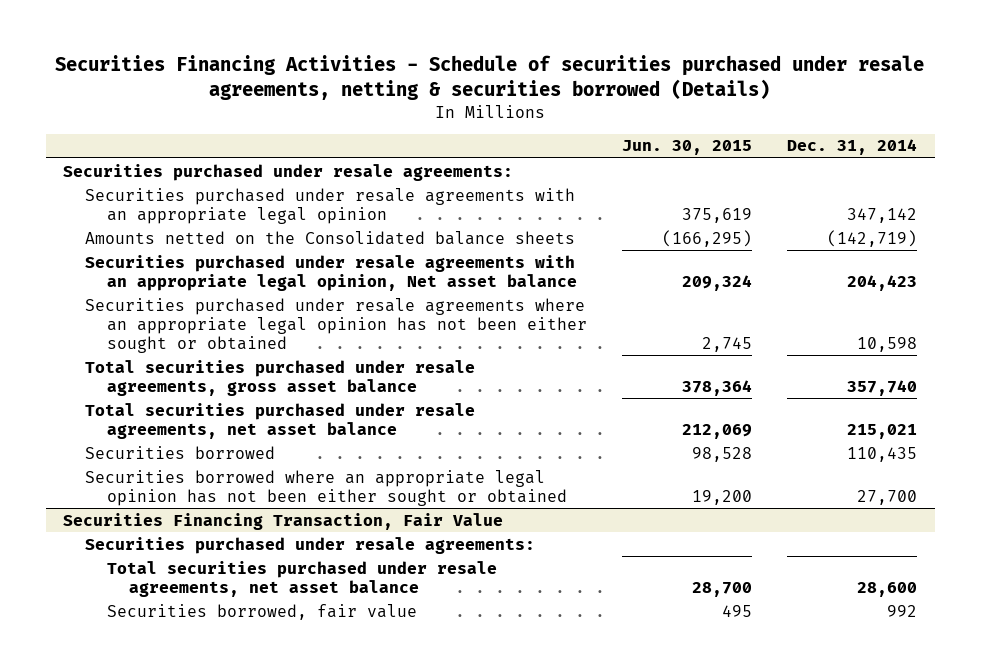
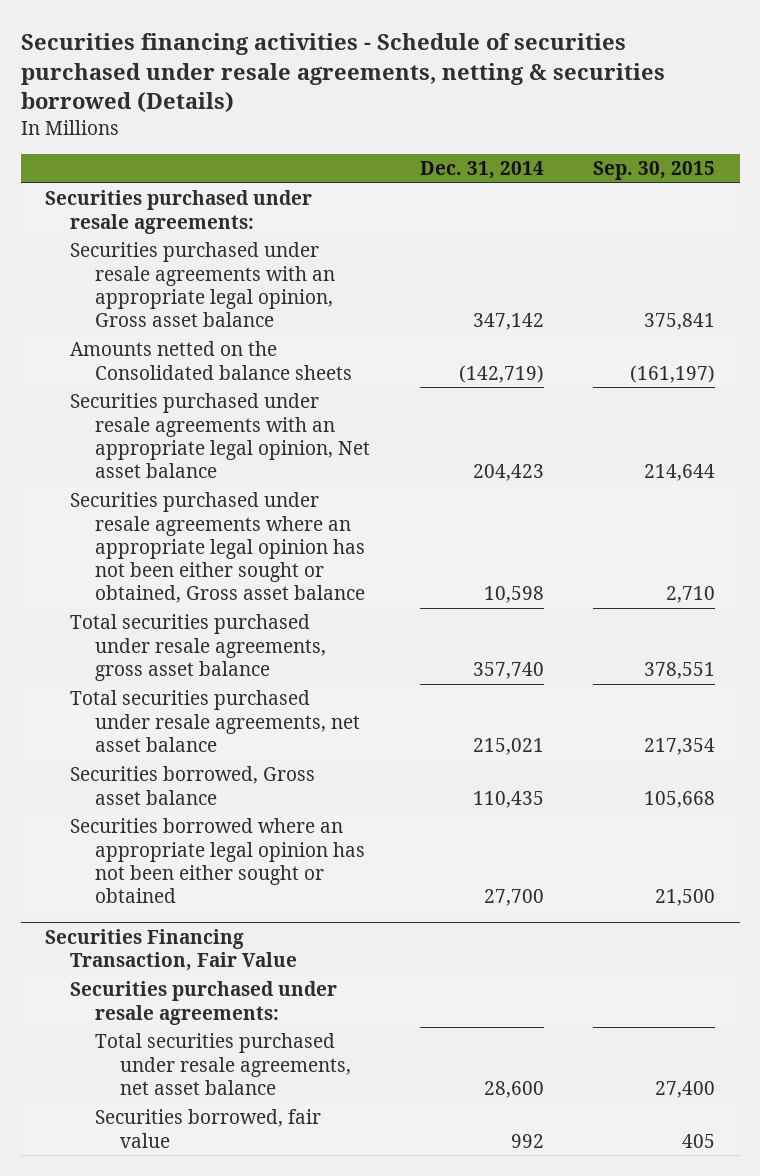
[55,54,925,100] Securities Financing Activities - Schedule of securities purchased under resale agreements, netting & securities borrowed (Details) -> [20,33,665,114] Securities financing activities - Schedule of securities purchased under resale agreements, netting & securities borrowed (Details)
[622,140,753,156] Jun. 30, 2015 -> none
none -> [592,161,715,181] Sep. 30, 2015
[85,187,576,224] Securities purchased under resale agreements with an appropriate legal opinion -> [70,242,336,328] Securities purchased under resale agreements with an appropriate legal opinion, Gross asset balance
[85,297,587,354] Securities purchased under resale agreements where an appropriate legal opinion has not been either sought or obtained -> [70,492,366,604] Securities purchased under resale agreements where an appropriate legal opinion has not been either sought or obtained, Gross asset balance
[85,445,276,459] Securities borrowed -> [70,766,316,805] Securities borrowed, Gross asset balance

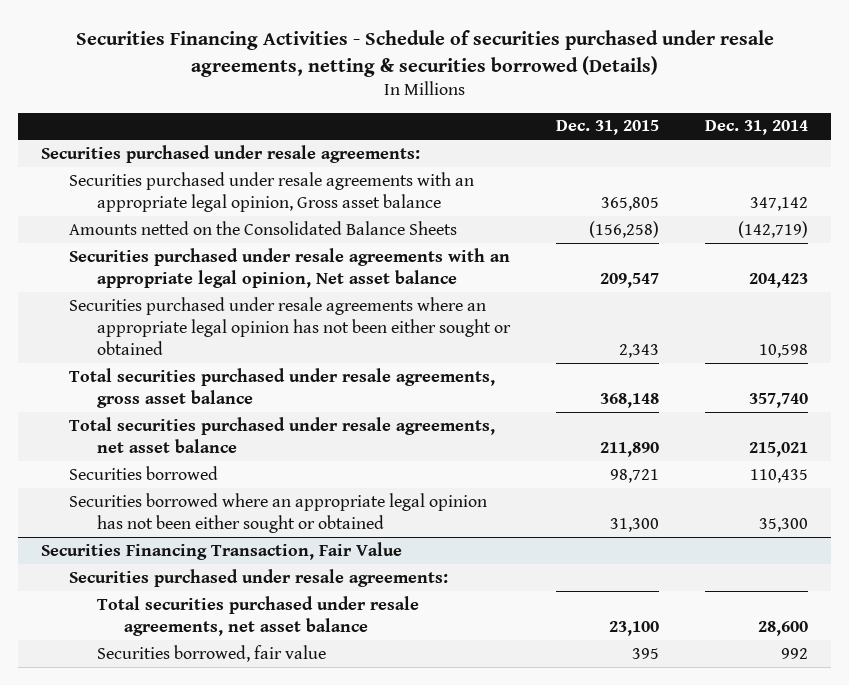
[20,33,665,114] Securities financing activities - Schedule of securities purchased under resale agreements, netting & securities borrowed (Details) -> [75,30,774,77] Securities Financing Activities - Schedule of securities purchased under resale agreements, netting & securities borrowed (Details)
[592,161,715,181] Sep. 30, 2015 -> none
none -> [555,120,659,136] Dec. 31, 2015
[70,341,353,380] Amounts netted on the Consolidated balance sheets -> [68,220,457,235] Amounts netted on the Consolidated Balance Sheets
[70,492,366,604] Securities purchased under resale agreements where an appropriate legal opinion has not been either sought or obtained, Gross asset balance -> [68,296,511,355] Securities purchased under resale agreements where an appropriate legal opinion has not been either sought or obtained
[70,766,316,805] Securities borrowed, Gross asset balance -> [68,465,218,480] Securities borrowed
[483,889,544,907] 27,700 -> [758,517,808,532] 35,300

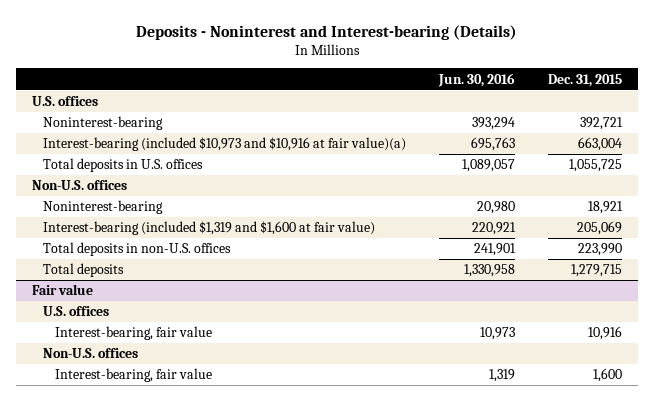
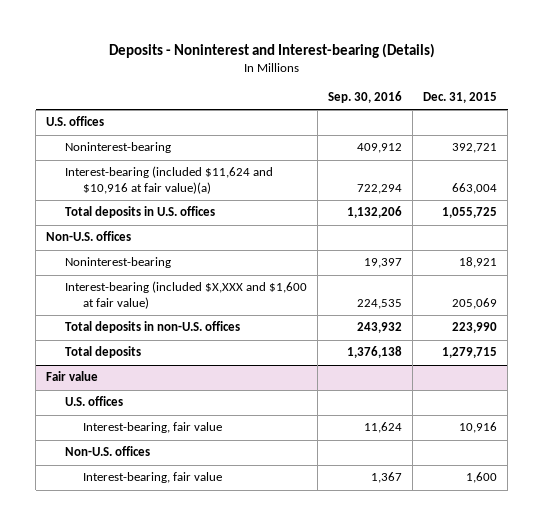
[438,72,516,87] Jun. 30, 2016 -> none
none -> [327,91,402,104] Sep. 30, 2016
[43,137,407,152] Interest-bearing (included $10,973 and $10,916 at fair value)(a) -> [64,166,273,194] Interest-bearing (included $11,624 and $10,916 at fair value)(a)
[43,221,376,236] Interest-bearing (included $1,319 and $1,600 at fair value) -> [64,281,307,309] Interest-bearing (included $X,XXX and $1,600 at fair value)

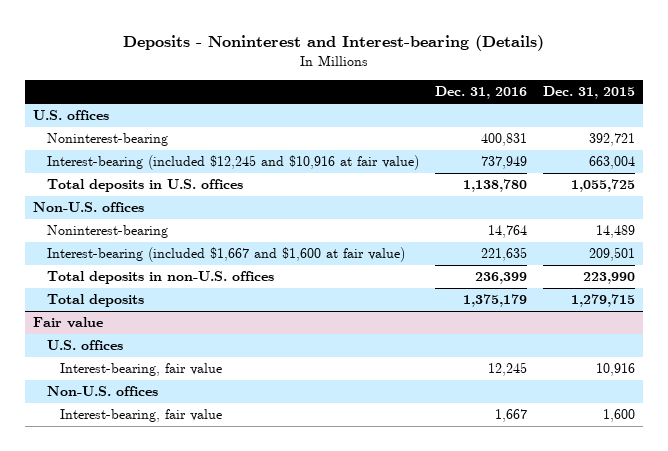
[327,91,402,104] Sep. 30, 2016 -> none
none -> [434,86,527,100] Dec. 31, 2016
[64,166,273,194] Interest-bearing (included $11,624 and $10,916 at fair value)(a) -> [46,155,419,171] Interest-bearing (included $12,245 and $10,916 at fair value)
[459,257,498,269] 18,921 -> [596,225,636,239] 14,489
[64,281,307,309] Interest-bearing (included $X,XXX and $1,600 at fair value) -> [46,247,405,263] Interest-bearing (included $1,667 and $1,600 at fair value)
[452,297,498,309] 205,069 -> [589,247,636,262] 209,501

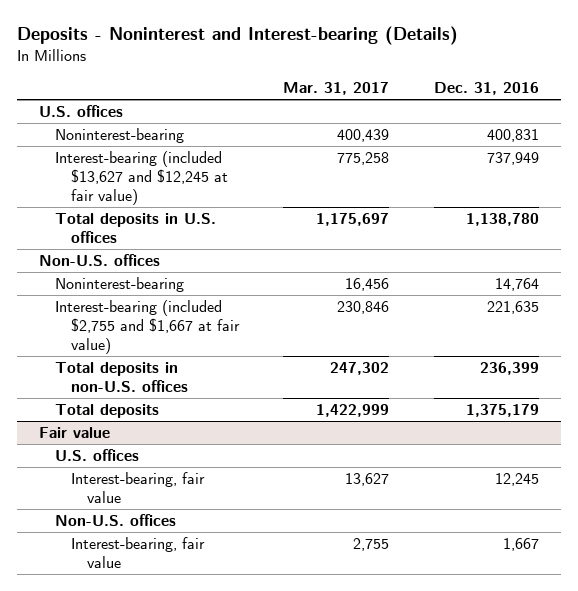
[543,86,636,100] Dec. 31, 2015 -> none
none -> [283,82,390,96] Mar. 31, 2017
[46,155,419,171] Interest-bearing (included $12,245 and $10,916 at fair value) -> [54,150,229,206] Interest-bearing (included $13,627 and $12,245 at fair value)
[46,247,405,263] Interest-bearing (included $1,667 and $1,600 at fair value) -> [54,299,241,355] Interest-bearing (included $2,755 and $1,667 at fair value)

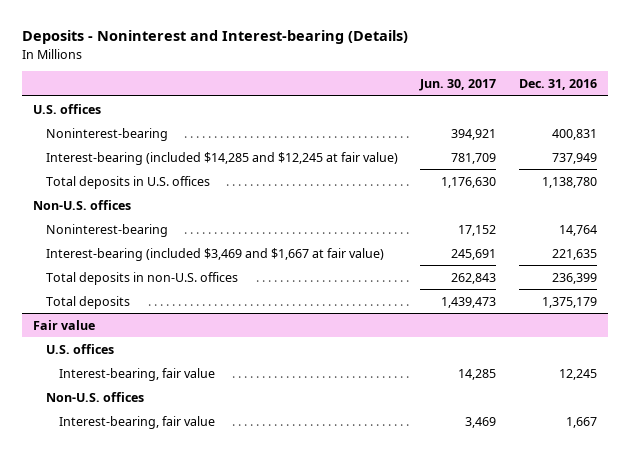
[283,82,390,96] Mar. 31, 2017 -> none
none -> [419,79,497,92] Jun. 30, 2017
[54,150,229,206] Interest-bearing (included $13,627 and $12,245 at fair value) -> [45,151,398,165] Interest-bearing (included $14,285 and $12,245 at fair value)
[54,299,241,355] Interest-bearing (included $2,755 and $1,667 at fair value) -> [45,247,384,261] Interest-bearing (included $3,469 and $1,667 at fair value)

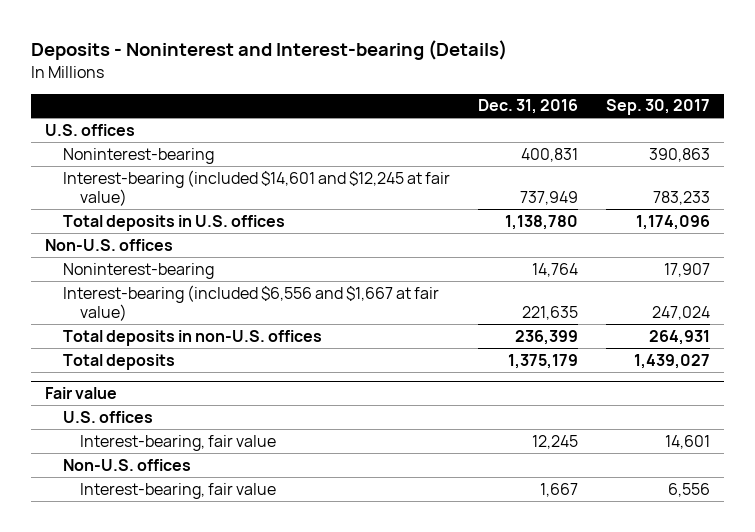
[419,79,497,92] Jun. 30, 2017 -> none
none -> [605,99,710,116] Sep. 30, 2017
[45,151,398,165] Interest-bearing (included $14,285 and $12,245 at fair value) -> [62,169,450,206] Interest-bearing (included $14,601 and $12,245 at fair value)
[45,247,384,261] Interest-bearing (included $3,469 and $1,667 at fair value) -> [62,284,439,321] Interest-bearing (included $6,556 and $1,667 at fair value)

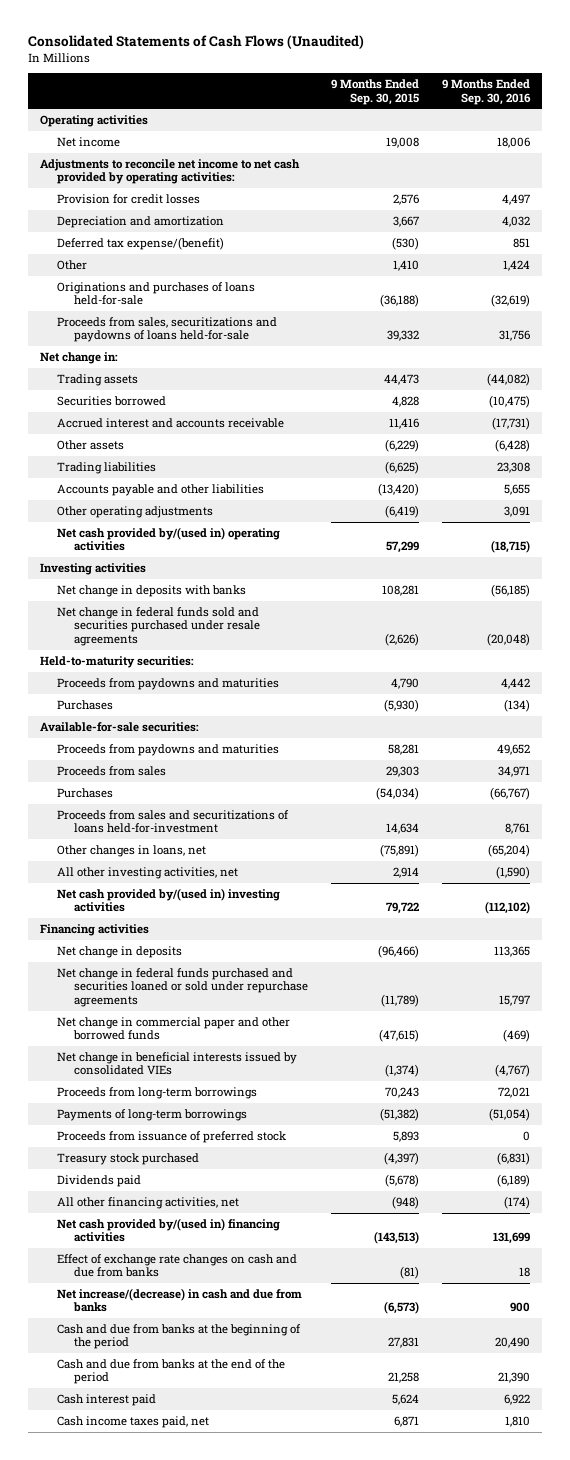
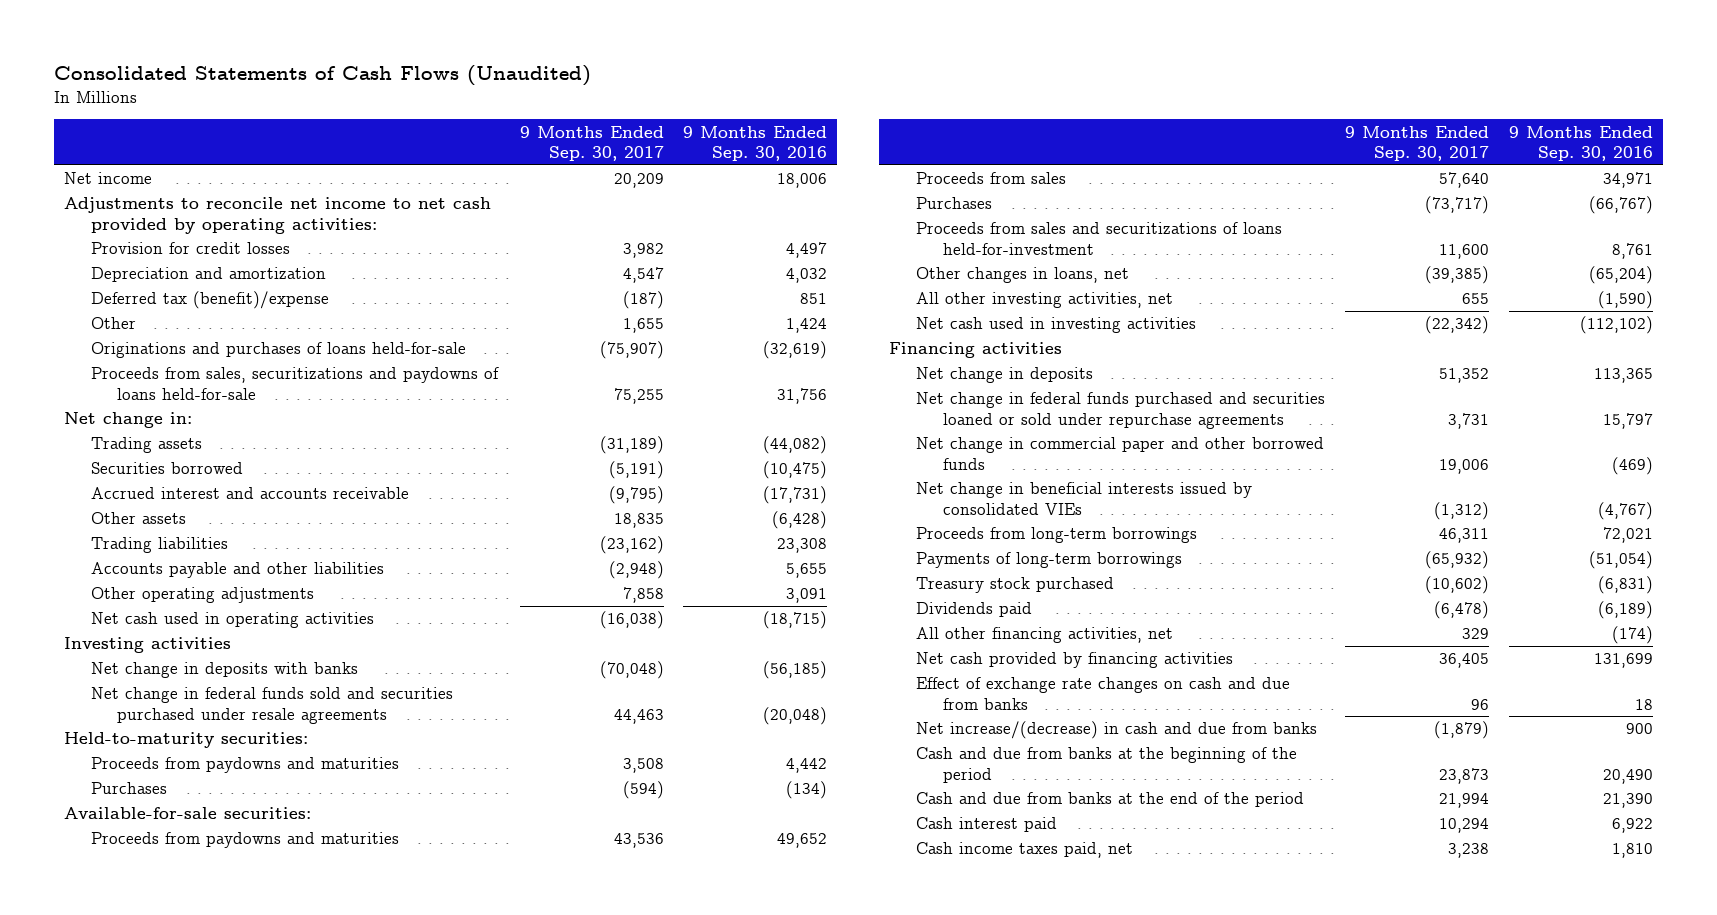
[331,79,420,105] 9 Months Ended Sep. 30, 2015 -> none
none -> [519,125,664,161] 9 Months Ended Sep. 30, 2017
[39,114,148,127] Operating activities -> none
[56,236,224,250] Deferred tax expense/(benefit) -> [90,291,329,310] Deferred tax (benefit)/expense
[56,526,280,552] Net cash provided by/(used in) operating activities -> [90,612,374,629] Net cash used in operating activities
[56,887,280,913] Net cash provided by/(used in) investing activities -> [916,317,1197,334] Net cash used in investing activities
[56,1130,286,1143] Proceeds from issuance of preferred stock -> none
[56,1217,280,1243] Net cash provided by/(used in) financing activities -> [916,652,1234,669] Net cash provided by financing activities

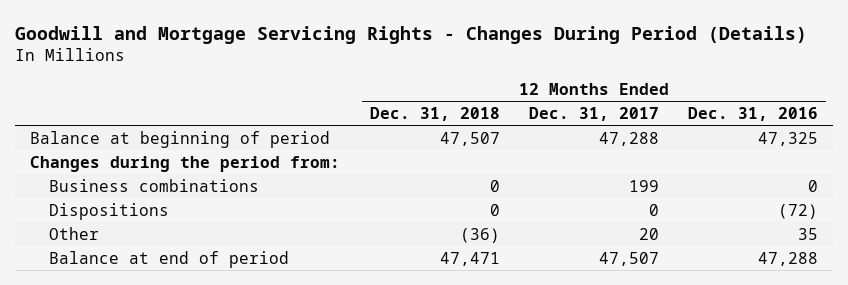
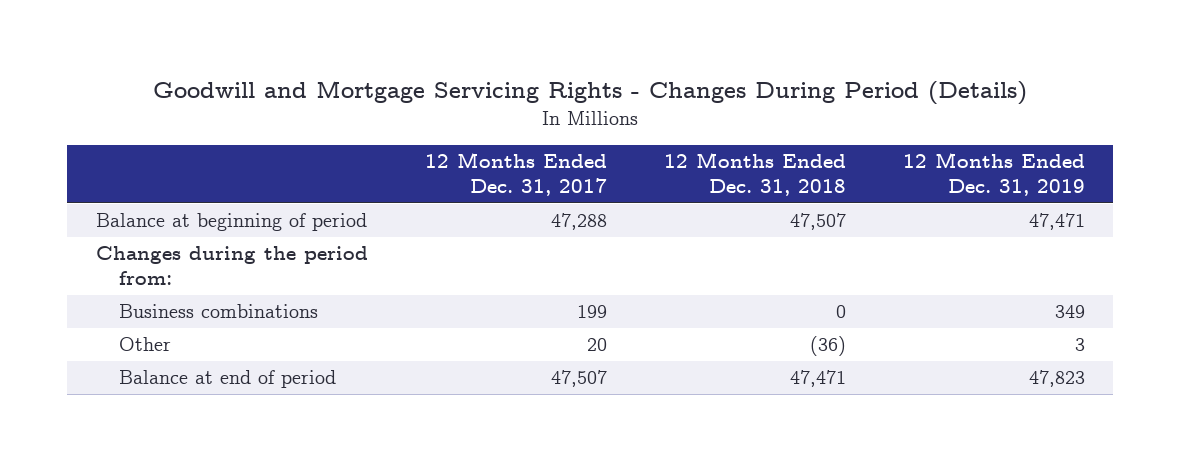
[688,106,819,121] Dec. 31, 2016 -> none
none -> [902,152,1085,197] 12 Months Ended Dec. 31, 2019
[48,202,169,220] Dispositions -> none

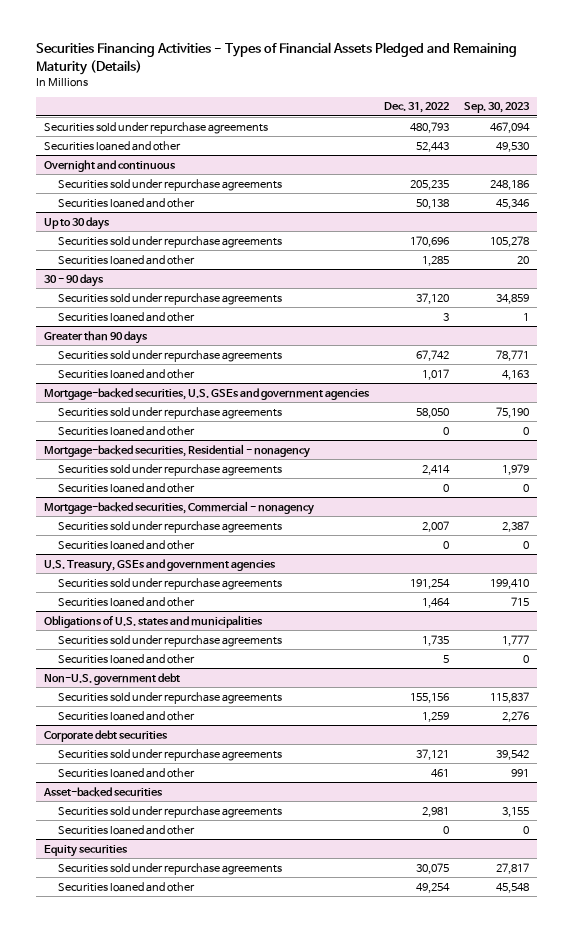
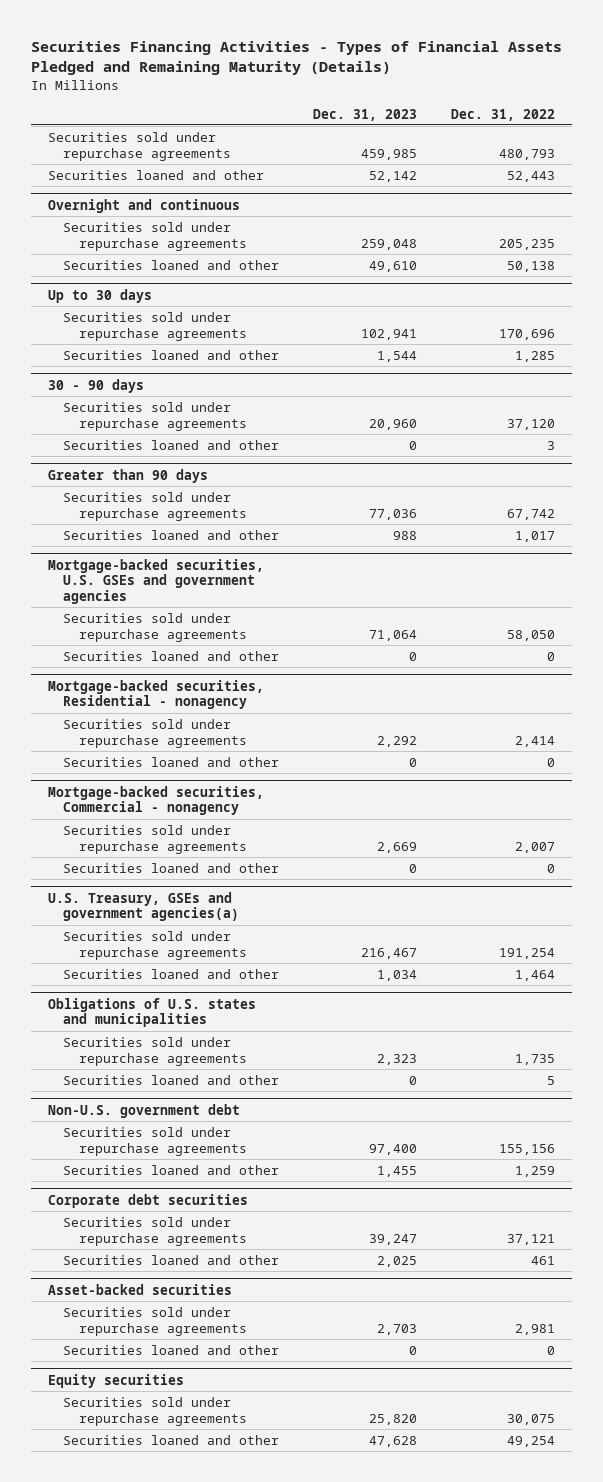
[464,102,531,114] Sep. 30, 2023 -> none
none -> [313,108,418,121] Dec. 31, 2023
[43,558,276,572] U.S. Treasury, GSEs and government agencies -> [48,891,240,922] U.S. Treasury, GSEs and government agencies(a)

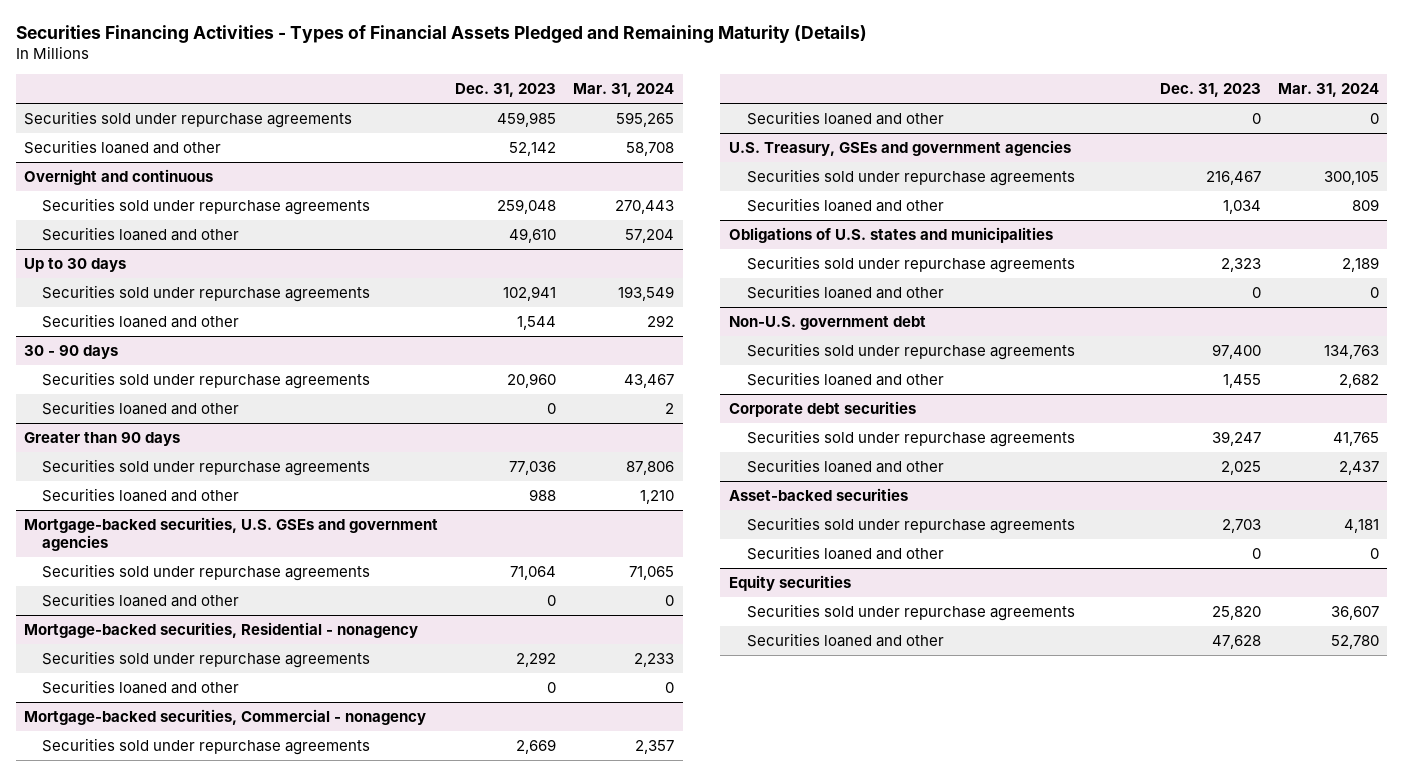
[451,108,556,121] Dec. 31, 2022 -> none
none -> [573,83,675,98] Mar. 31, 2024
[48,891,240,922] U.S. Treasury, GSEs and government agencies(a) -> [728,140,1071,157] U.S. Treasury, GSEs and government agencies

